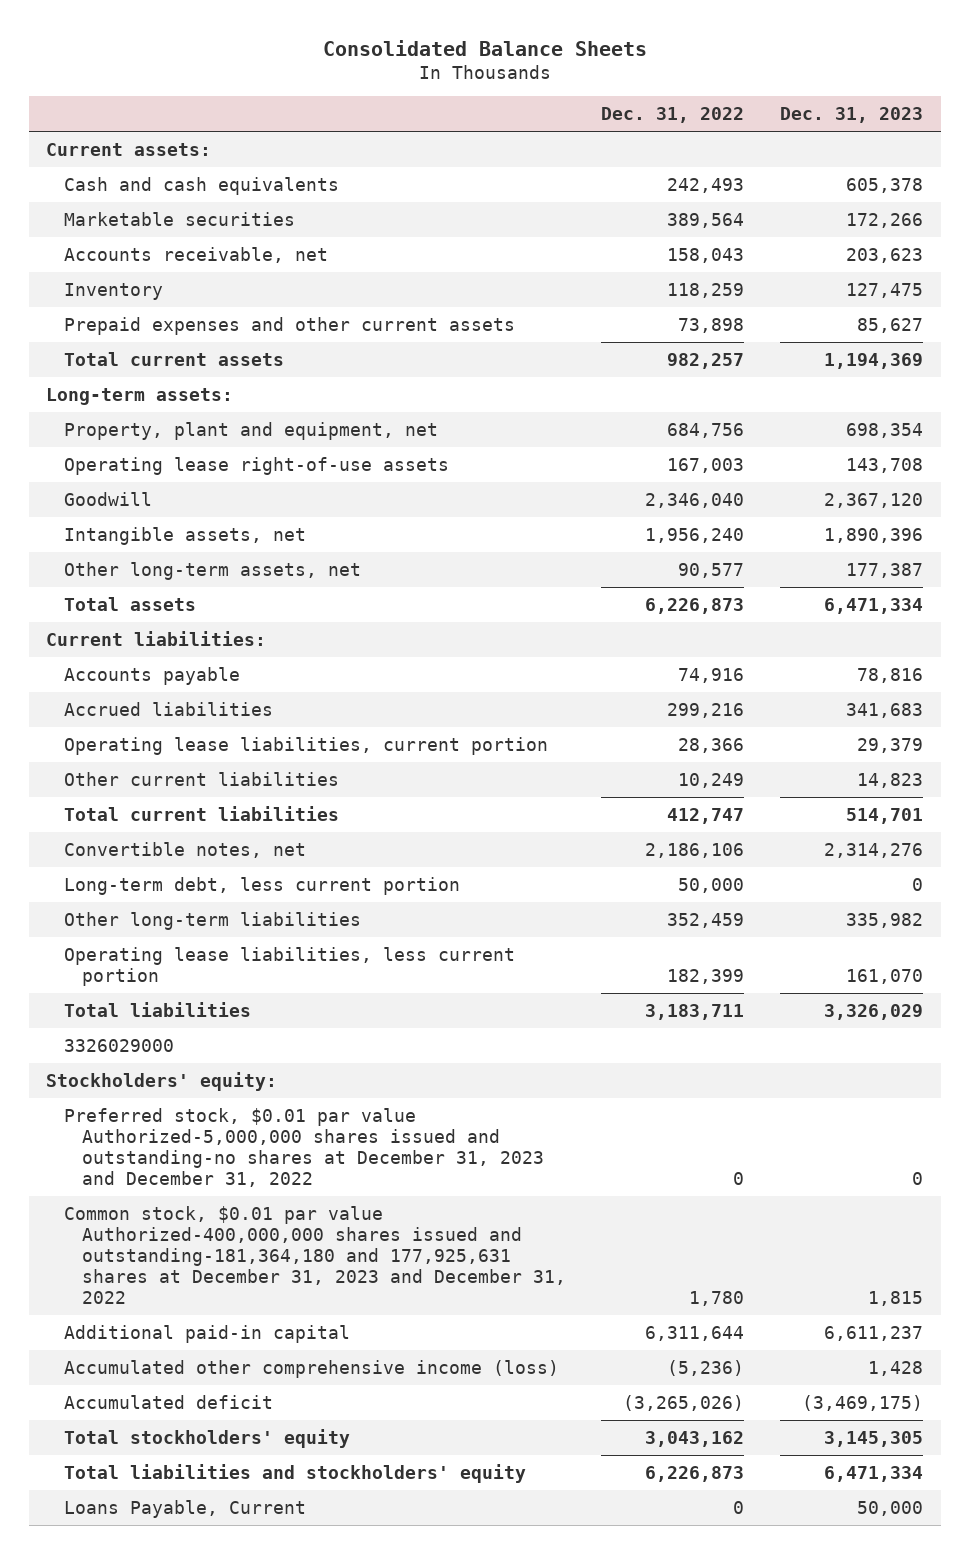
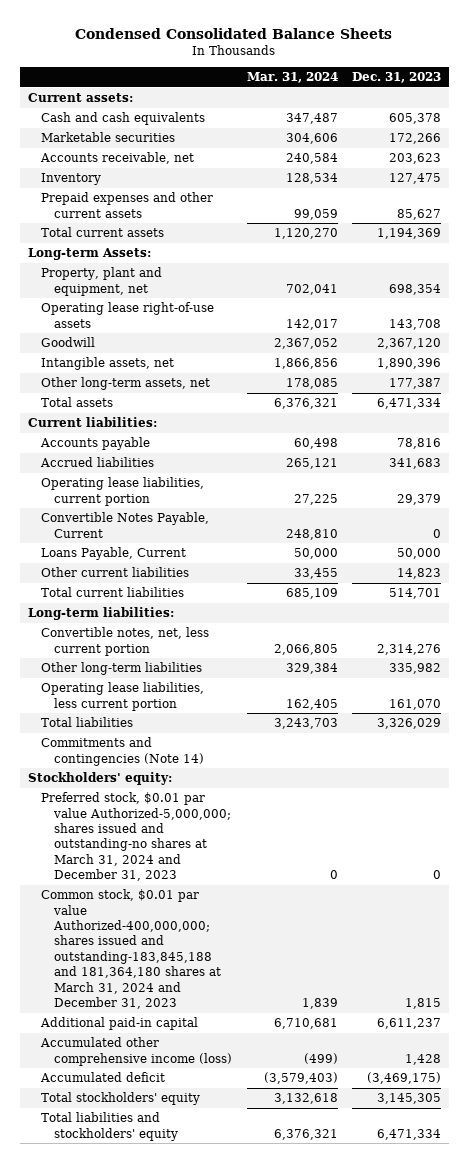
[322,39,647,56] Consolidated Balance Sheets -> [75,27,393,39] Condensed Consolidated Balance Sheets
[601,107,745,124] Dec. 31, 2022 -> none
none -> [246,71,338,83] Mar. 31, 2024
[46,387,234,405] Long-term assets: -> [27,248,151,261] Long-term Assets:
none -> [40,512,209,538] Convertible Notes Payable, Current
[64,1499,307,1518] Loans Payable, Current -> [40,547,186,561] Loans Payable, Current
[64,876,461,895] Long-term debt, less current portion -> none
none -> [27,607,174,621] Long-term liabilities:
[64,841,307,858] Convertible notes, net -> [40,627,209,656] Convertible notes, net, less current portion
[64,1038,175,1052] 3326029000 -> [40,737,205,766] Commitments and contingencies (Note 14)
[64,1107,544,1188] Preferred stock, $0.01 par value Authorized-5,000,000 shares issued and outstanding-no shares at December 31, 2023 and December 31, 2022 -> [40,792,232,882] Preferred stock, $0.01 par value Authorized-5,000,000; shares issued and outstanding-no shares at March 31, 2024 and December 31, 2023
[64,1205,566,1305] Common stock, $0.01 par value Authorized-400,000,000 shares issued and outstanding-181,364,180 and 177,925,631 shares at December 31, 2023 and December 31, 2022 -> [40,889,222,1009] Common stock, $0.01 par value Authorized-400,000,000; shares issued and outstanding-183,845,188 and 181,364,180 shares at March 31, 2024 and December 31, 2023

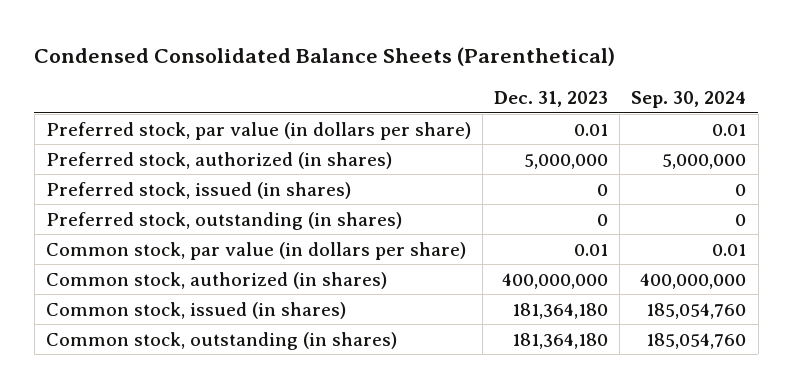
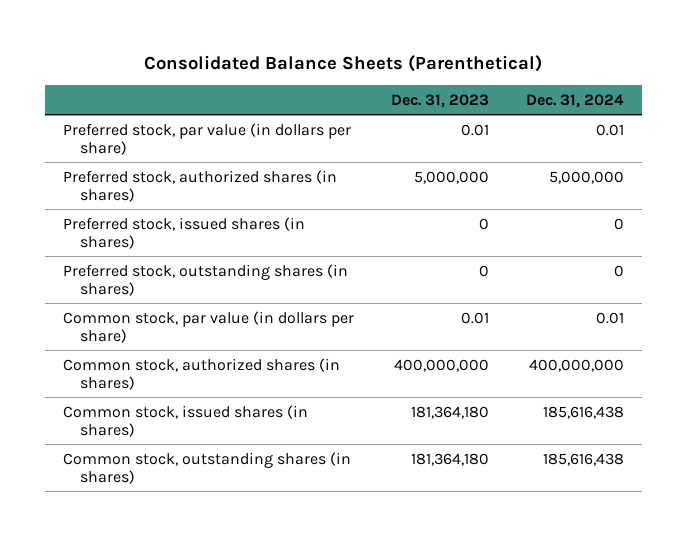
[34,47,616,67] Condensed Consolidated Balance Sheets (Parenthetical) -> [144,55,543,73] Consolidated Balance Sheets (Parenthetical)
[631,90,747,108] Sep. 30, 2024 -> none
none -> [525,93,624,108] Dec. 31, 2024
[45,151,392,169] Preferred stock, authorized (in shares) -> [62,169,337,202] Preferred stock, authorized shares (in shares)
[45,181,351,199] Preferred stock, issued (in shares) -> [62,216,305,249] Preferred stock, issued shares (in shares)
[45,211,402,230] Preferred stock, outstanding (in shares) -> [62,263,348,296] Preferred stock, outstanding shares (in shares)
[45,271,387,289] Common stock, authorized (in shares) -> [62,357,340,390] Common stock, authorized shares (in shares)
[45,301,346,319] Common stock, issued (in shares) -> [62,404,308,437] Common stock, issued shares (in shares)
[45,331,397,350] Common stock, outstanding (in shares) -> [62,451,351,484] Common stock, outstanding shares (in shares)

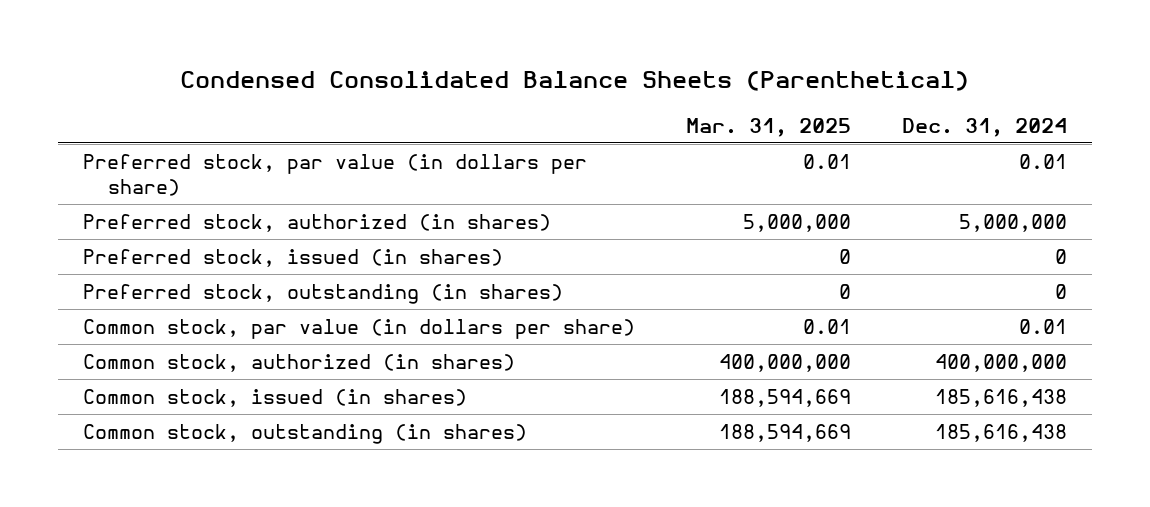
[144,55,543,73] Consolidated Balance Sheets (Parenthetical) -> [179,71,969,92] Condensed Consolidated Balance Sheets (Parenthetical)
[390,93,489,108] Dec. 31, 2023 -> none
none -> [685,117,851,137] Mar. 31, 2025
[62,169,337,202] Preferred stock, authorized shares (in shares) -> [82,213,551,232] Preferred stock, authorized (in shares)
[62,216,305,249] Preferred stock, issued shares (in shares) -> [82,248,503,267] Preferred stock, issued (in shares)
[62,263,348,296] Preferred stock, outstanding shares (in shares) -> [82,283,563,304] Preferred stock, outstanding (in shares)
[62,357,340,390] Common stock, authorized shares (in shares) -> [82,353,515,372] Common stock, authorized (in shares)
[62,404,308,437] Common stock, issued shares (in shares) -> [82,388,467,407] Common stock, issued (in shares)
[62,451,351,484] Common stock, outstanding shares (in shares) -> [82,423,527,444] Common stock, outstanding (in shares)

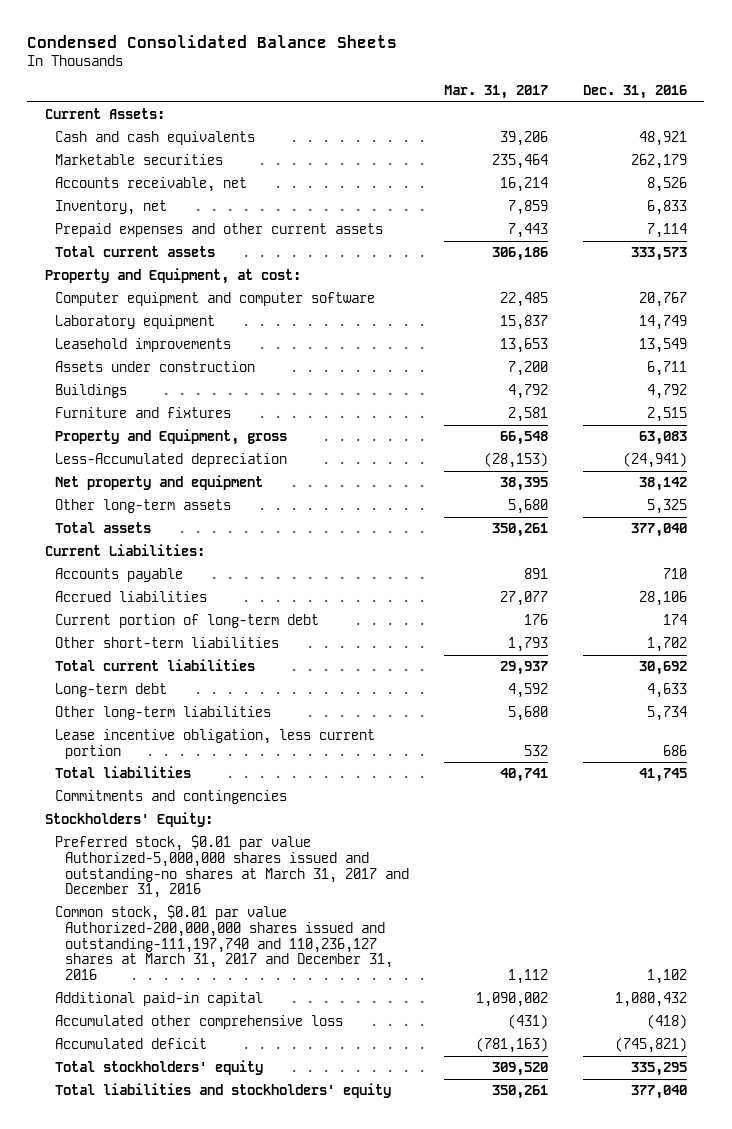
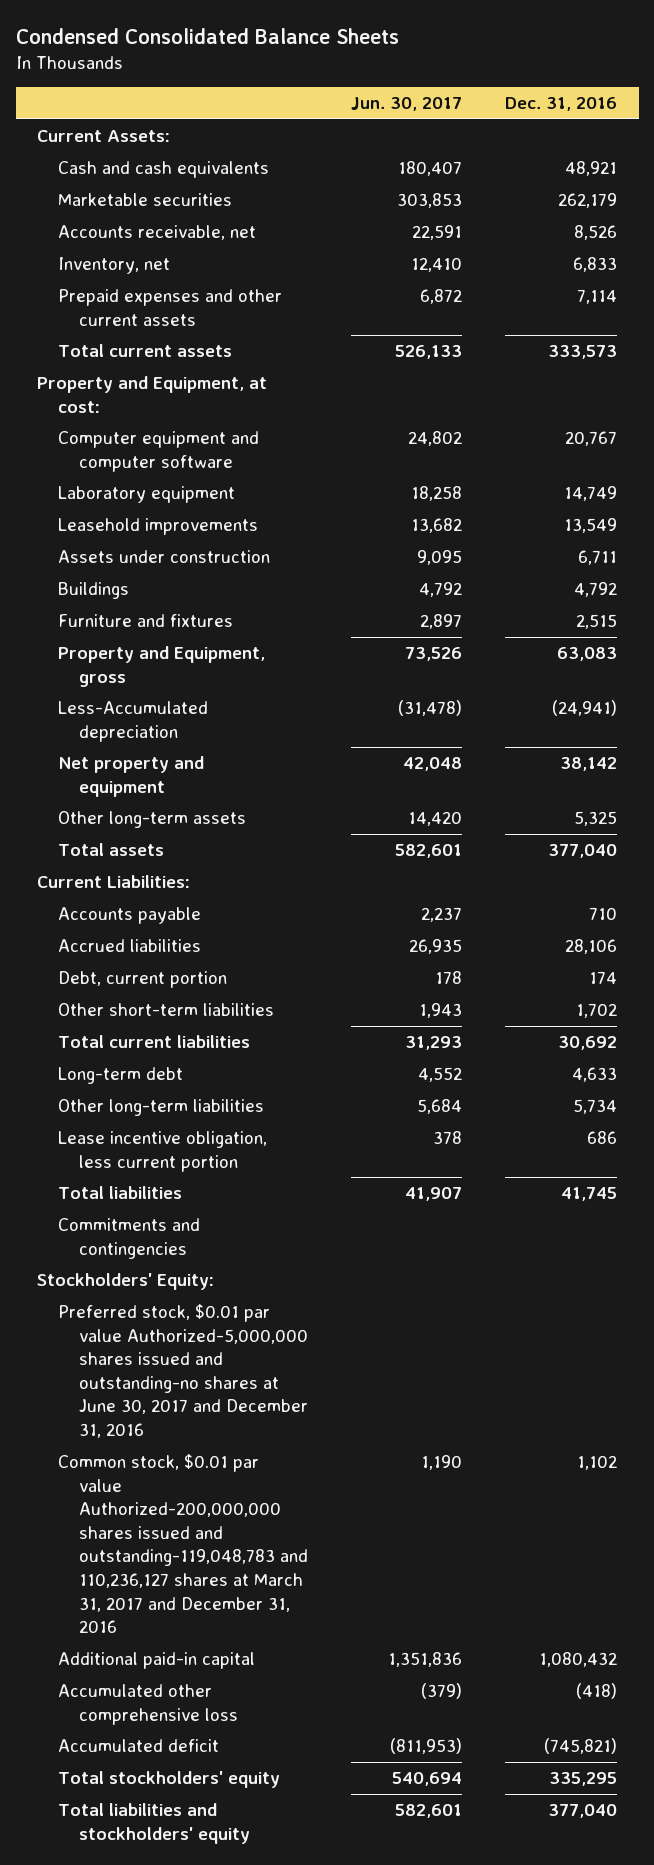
[443,85,548,100] Mar. 31, 2017 -> none
none -> [350,97,462,112] Jun. 30, 2017
[54,613,319,628] Current portion of long-term debt -> [58,971,228,989] Debt, current portion
[54,834,409,899] Preferred stock, $0.01 par value Authorized-5,000,000 shares issued and outstanding-no shares at March 31, 2017 and December 31, 2016 -> [58,1304,308,1439] Preferred stock, $0.01 par value Authorized-5,000,000 shares issued and outstanding-no shares at June 30, 2017 and December 31, 2016
[54,904,393,981] Common stock, $0.01 par value Authorized-200,000,000 shares issued and outstanding-111,197,740 and 110,236,127 shares at March 31, 2017 and December 31, 2016 -> [58,1454,308,1634] Common stock, $0.01 par value Authorized-200,000,000 shares issued and outstanding-119,048,783 and 110,236,127 shares at March 31, 2017 and December 31, 2016

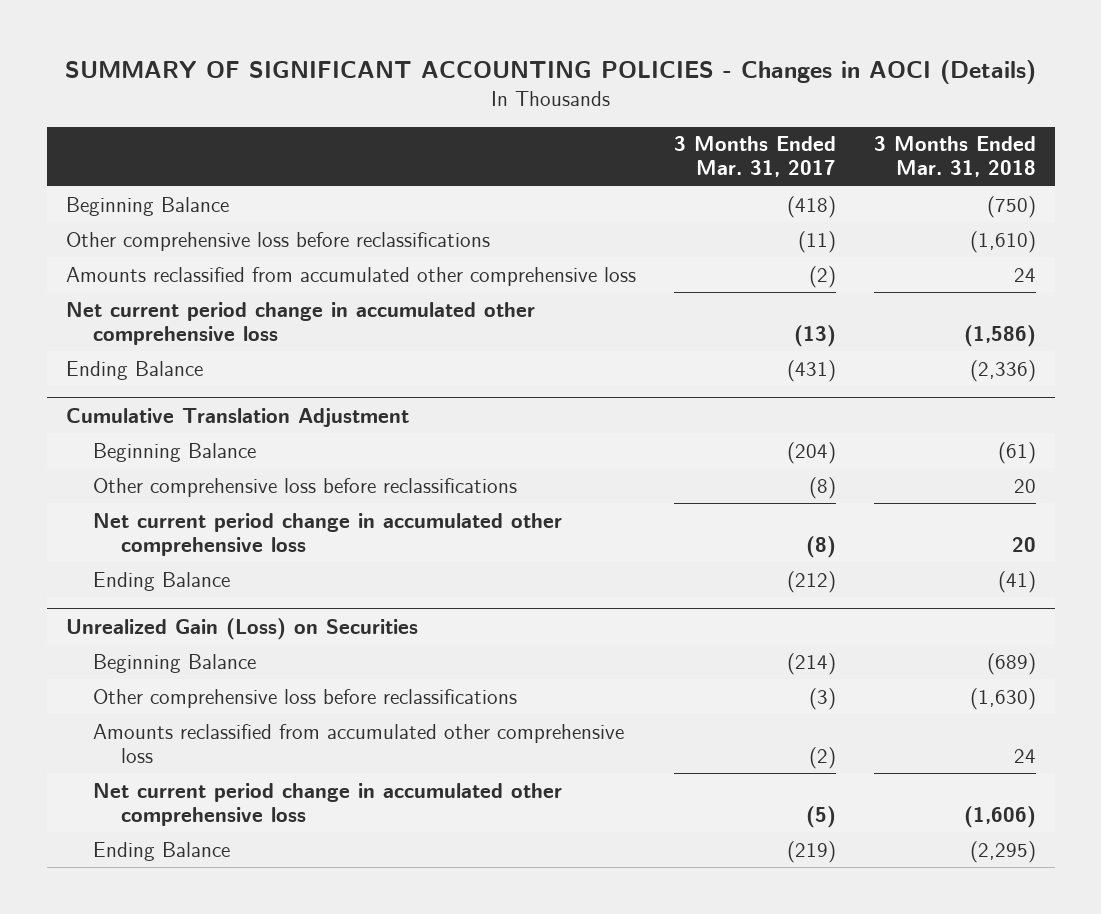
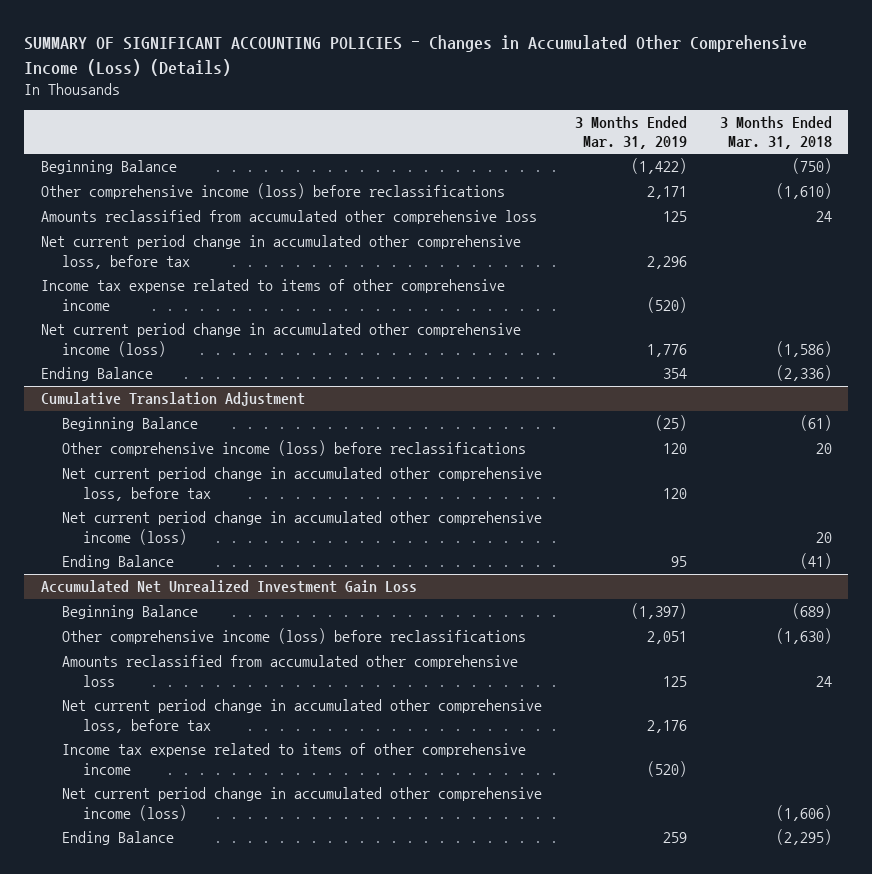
[64,60,1036,85] SUMMARY OF SIGNIFICANT ACCOUNTING POLICIES - Changes in AOCI (Details) -> [23,35,807,76] SUMMARY OF SIGNIFICANT ACCOUNTING POLICIES - Changes in Accumulated Other Comprehensive Income (Loss) (Details)
[673,136,836,178] 3 Months Ended Mar. 31, 2017 -> none
none -> [574,115,687,150] 3 Months Ended Mar. 31, 2019
[65,231,490,251] Other comprehensive loss before reclassifications -> [40,183,505,200] Other comprehensive income (loss) before reclassifications
none -> [40,235,521,269] Net current period change in accumulated other comprehensive loss, before tax
none -> [40,279,505,311] Income tax expense related to items of other comprehensive income
[65,301,535,345] Net current period change in accumulated other comprehensive loss -> [40,323,521,357] Net current period change in accumulated other comprehensive income (loss)
[93,477,518,497] Other comprehensive loss before reclassifications -> [61,440,526,457] Other comprehensive income (loss) before reclassifications
none -> [61,467,542,501] Net current period change in accumulated other comprehensive loss, before tax
[93,512,563,556] Net current period change in accumulated other comprehensive loss -> [61,511,542,545] Net current period change in accumulated other comprehensive income (loss)
[65,617,418,640] Unrealized Gain (Loss) on Securities -> [40,580,417,594] Accumulated Net Unrealized Investment Gain Loss
[93,688,518,708] Other comprehensive loss before reclassifications -> [61,628,526,645] Other comprehensive income (loss) before reclassifications
none -> [61,699,542,733] Net current period change in accumulated other comprehensive loss, before tax
none -> [61,743,526,775] Income tax expense related to items of other comprehensive income
[93,782,563,826] Net current period change in accumulated other comprehensive loss -> [61,787,542,821] Net current period change in accumulated other comprehensive income (loss)

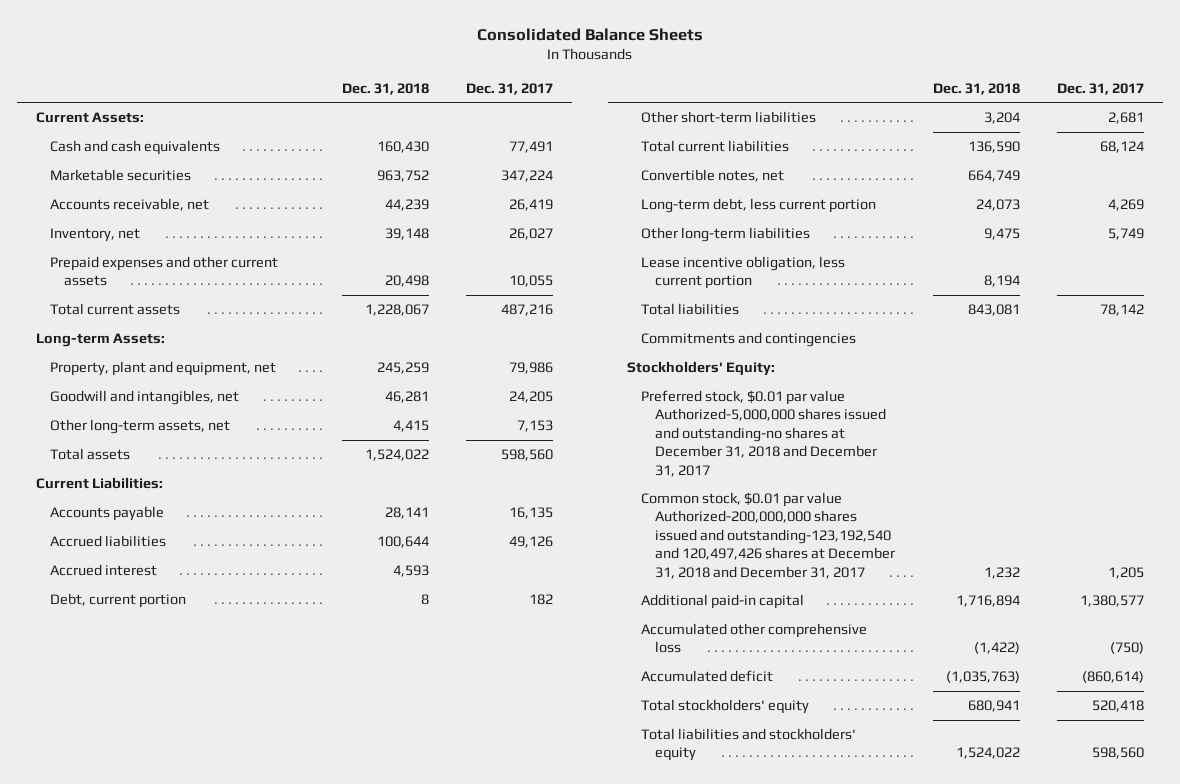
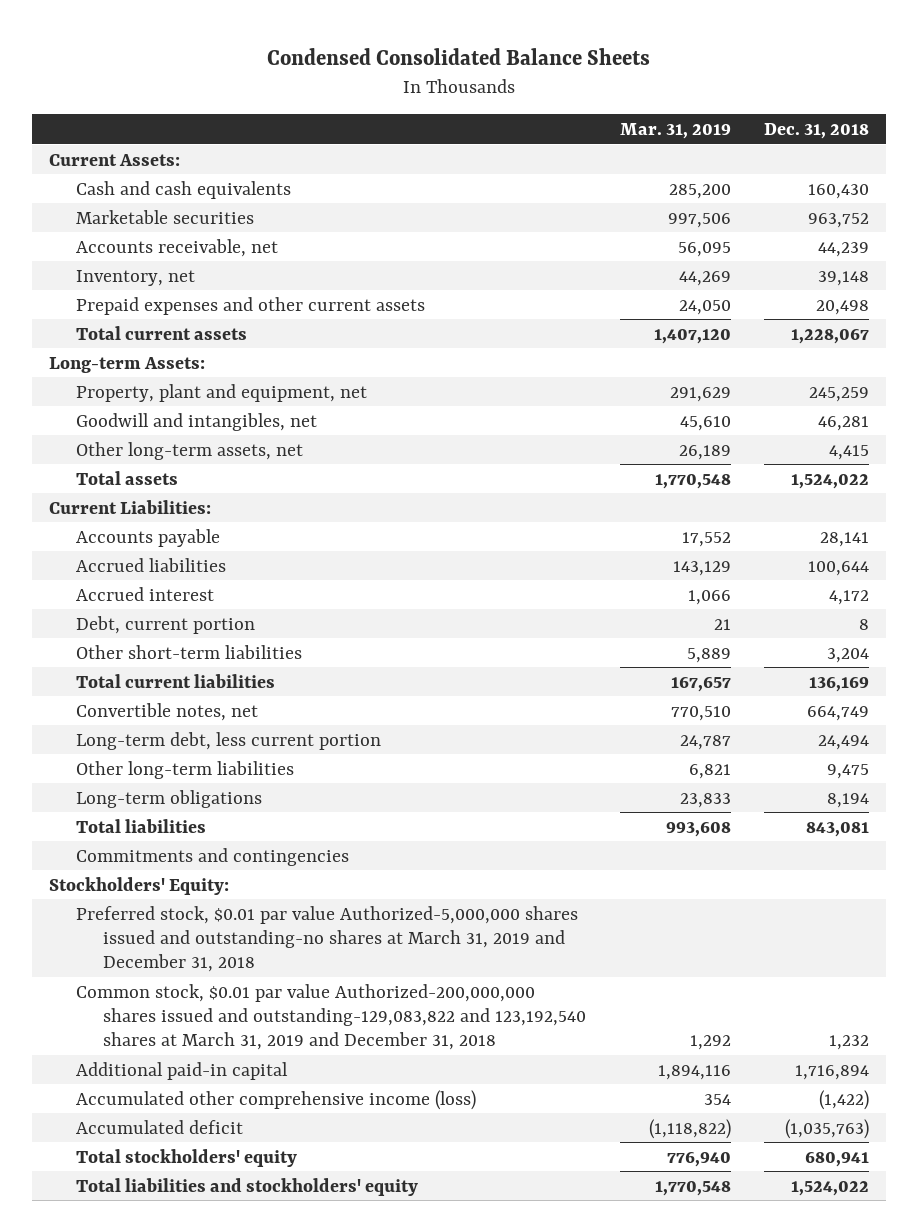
[476,27,703,41] Consolidated Balance Sheets -> [267,48,651,66] Condensed Consolidated Balance Sheets
[465,82,553,95] Dec. 31, 2017 -> none
none -> [619,123,731,140] Mar. 31, 2019
[392,565,429,578] 4,593 -> [829,589,870,605] 4,172
[967,141,1020,154] 136,590 -> [809,676,870,692] 136,169
[975,199,1020,212] 24,073 -> [818,734,870,750] 24,494
[641,256,846,290] Lease incentive obligation, less current portion -> [76,789,263,808] Long-term obligations
[641,390,887,477] Preferred stock, $0.01 par value Authorized-5,000,000 shares issued and outstanding-no shares at December 31, 2018 and December 31, 2017 -> [76,905,579,973] Preferred stock, $0.01 par value Authorized-5,000,000 shares issued and outstanding-no shares at March 31, 2019 and December 31, 2018
[641,492,896,579] Common stock, $0.01 par value Authorized-200,000,000 shares issued and outstanding-123,192,540 and 120,497,426 shares at December 31, 2018 and December 31, 2017 -> [76,983,586,1051] Common stock, $0.01 par value Authorized-200,000,000 shares issued and outstanding-129,083,822 and 123,192,540 shares at March 31, 2019 and December 31, 2018
[641,623,868,654] Accumulated other comprehensive loss -> [76,1089,477,1110] Accumulated other comprehensive income (loss)

